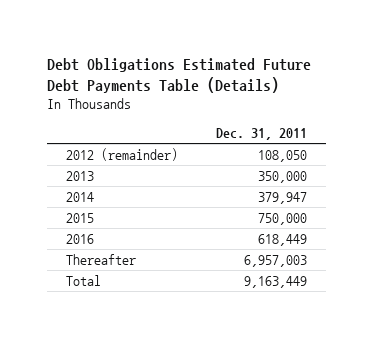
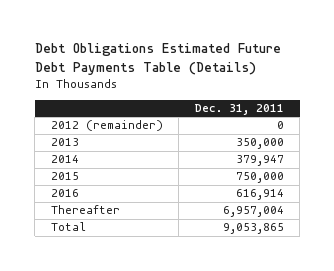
[258,149,308,162] 108,050 -> [276,121,284,130] 0
[258,233,308,246] 618,449 -> [235,189,284,201] 616,914
[244,254,308,267] 6,957,003 -> [222,206,284,218] 6,957,004
[244,275,308,288] 9,163,449 -> [222,223,284,235] 9,053,865

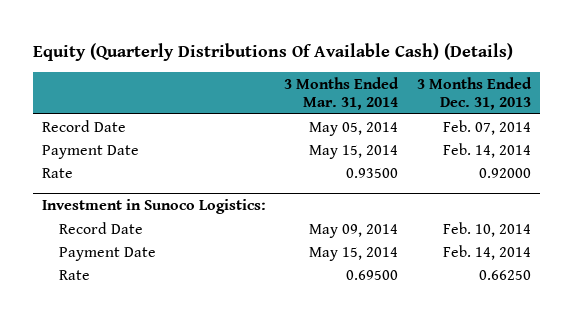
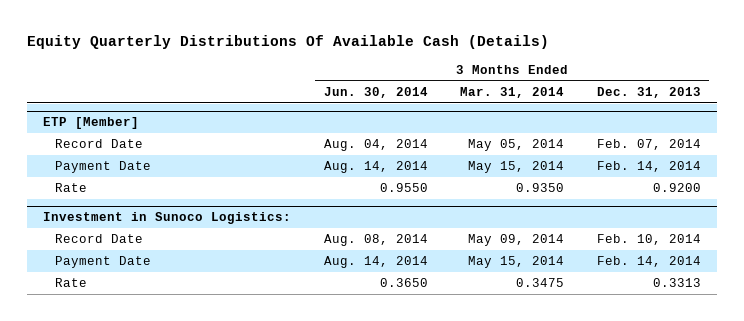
[32,42,513,61] Equity (Quarterly Distributions Of Available Cash) (Details) -> [26,35,549,50] Equity Quarterly Distributions Of Available Cash (Details)
none -> [323,86,428,98] Jun. 30, 2014
none -> [42,117,139,130] ETP [Member]
[346,167,399,178] 0.93500 -> [516,183,565,193] 0.9350
[478,167,531,178] 0.92000 -> [652,183,701,193] 0.9200
[346,269,399,280] 0.69500 -> [516,278,565,288] 0.3475
[478,269,531,280] 0.66250 -> [652,278,701,288] 0.3313

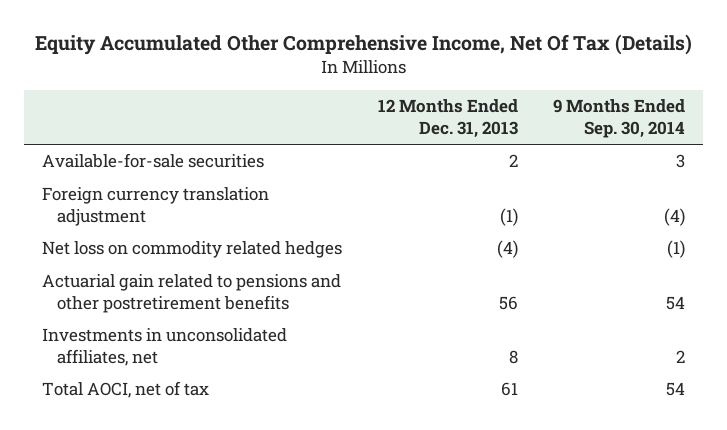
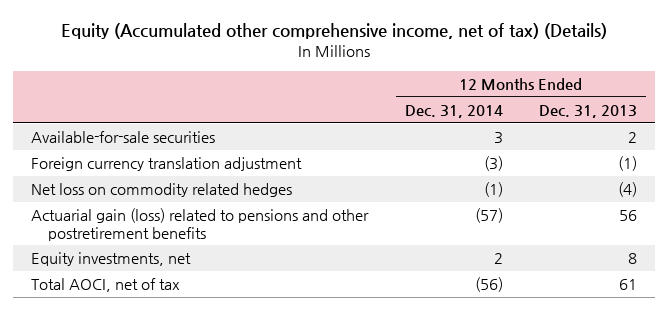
[34,34,692,56] Equity Accumulated Other Comprehensive Income, Net Of Tax (Details) -> [61,23,608,40] Equity (Accumulated other comprehensive income, net of tax) (Details)
[553,99,686,139] 9 Months Ended Sep. 30, 2014 -> none
none -> [404,104,503,118] Dec. 31, 2014
[41,274,341,314] Actuarial gain related to pensions and other postretirement benefits -> [31,207,370,241] Actuarial gain (loss) related to pensions and other postretirement benefits
[41,328,287,367] Investments in unconsolidated affiliates, net -> [31,251,192,266] Equity investments, net

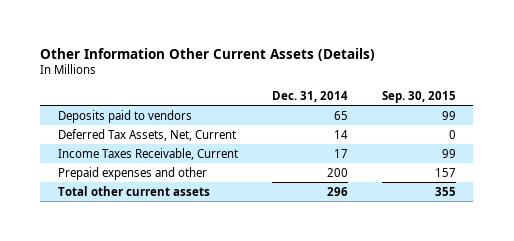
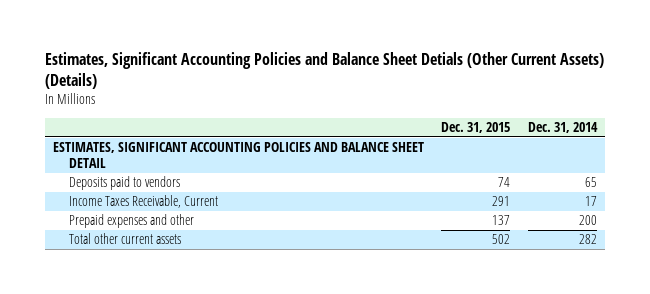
[40,47,376,61] Other Information Other Current Assets (Details) -> [44,52,604,90] Estimates, Significant Accounting Policies and Balance Sheet Detials (Other Current Assets) (Details)
[382,90,457,103] Sep. 30, 2015 -> none
none -> [441,121,511,133] Dec. 31, 2015
none -> [53,142,425,169] ESTIMATES, SIGNIFICANT ACCOUNTING POLICIES AND BALANCE SHEET DETAIL
[57,128,236,141] Deferred Tax Assets, Net, Current -> none
[326,186,348,196] 296 -> [578,234,597,245] 282

